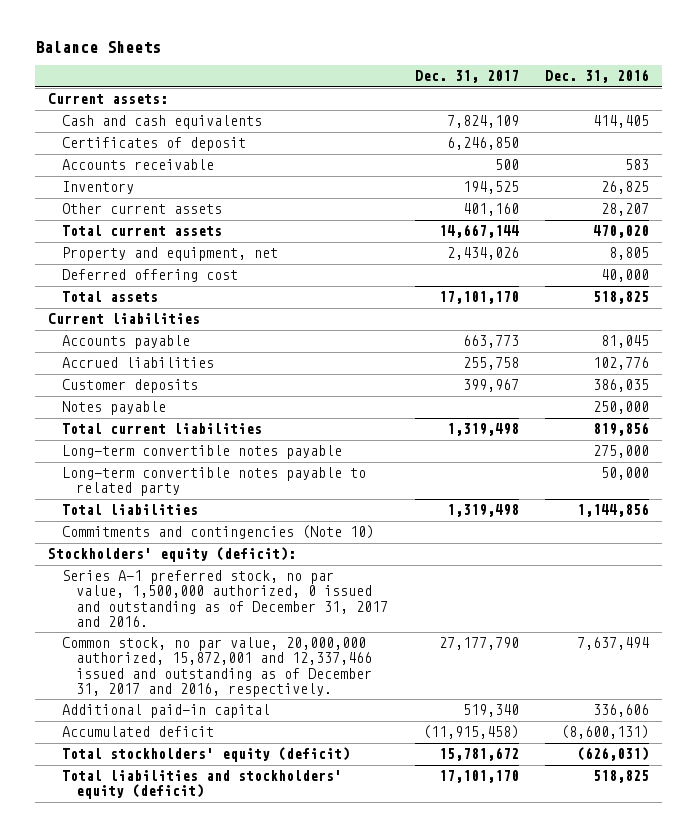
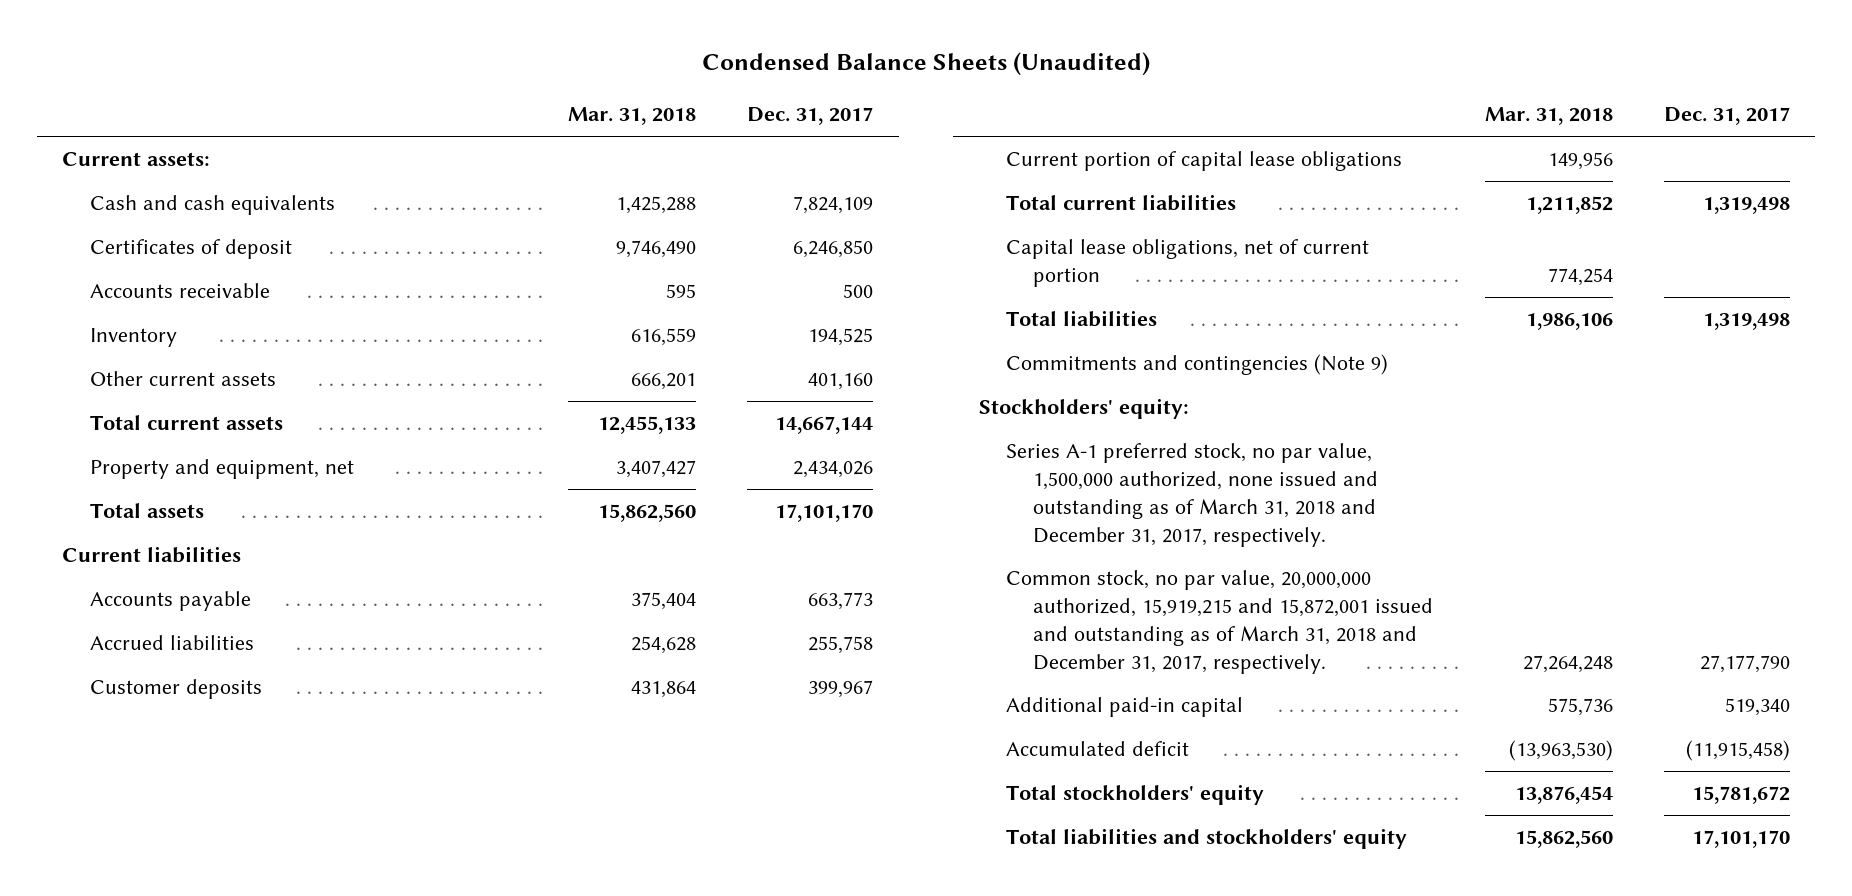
[35,41,162,54] Balance Sheets -> [701,52,1150,77] Condensed Balance Sheets (Unaudited)
[545,69,650,84] Dec. 31, 2016 -> none
none -> [568,107,697,126] Mar. 31, 2018
[62,269,239,283] Deferred offering cost -> none
[62,401,167,416] Notes payable -> none
none -> [1006,151,1403,172] Current portion of capital lease obligations
[62,445,343,460] Long-term convertible notes payable -> none
[62,467,367,497] Long-term convertible notes payable to related party -> none
none -> [1006,239,1370,287] Capital lease obligations, net of current portion
[62,525,375,540] Commitments and contingencies (Note 10) -> [1006,354,1389,376] Commitments and contingencies (Note 9)
[48,547,297,563] Stockholders' equity (deficit): -> [978,398,1189,420] Stockholders' equity:
[62,570,389,627] Series A-1 preferred stock, no par value, 1,500,000 authorized, 0 issued and outstanding as of December 31, 2017 and 2016. -> [1006,443,1379,547] Series A-1 preferred stock, no par value, 1,500,000 authorized, none issued and outstanding as of March 31, 2018 and December 31, 2017, respectively.
[62,637,373,697] Common stock, no par value, 20,000,000 authorized, 15,872,001 and 12,337,466 issued and outstanding as of December 31, 2017 and 2016, respectively. -> [1006,570,1434,674] Common stock, no par value, 20,000,000 authorized, 15,919,215 and 15,872,001 issued and outstanding as of March 31, 2018 and December 31, 2017, respectively.
[62,747,351,763] Total stockholders' equity (deficit) -> [1006,784,1265,806] Total stockholders' equity
[62,770,343,800] Total liabilities and stockholders' equity (deficit) -> [1006,828,1408,850] Total liabilities and stockholders' equity

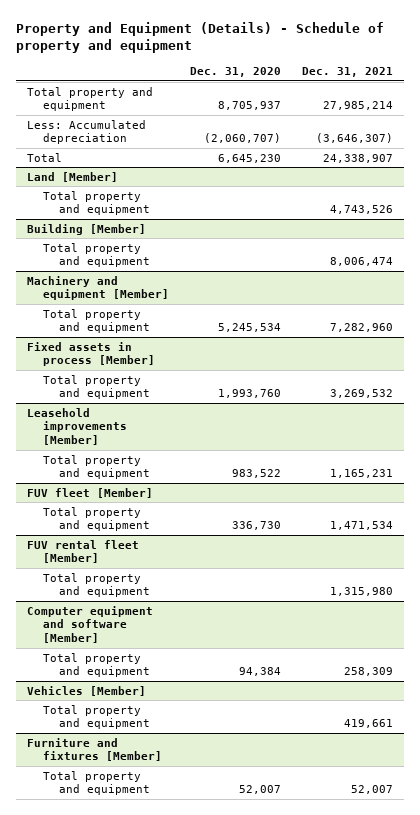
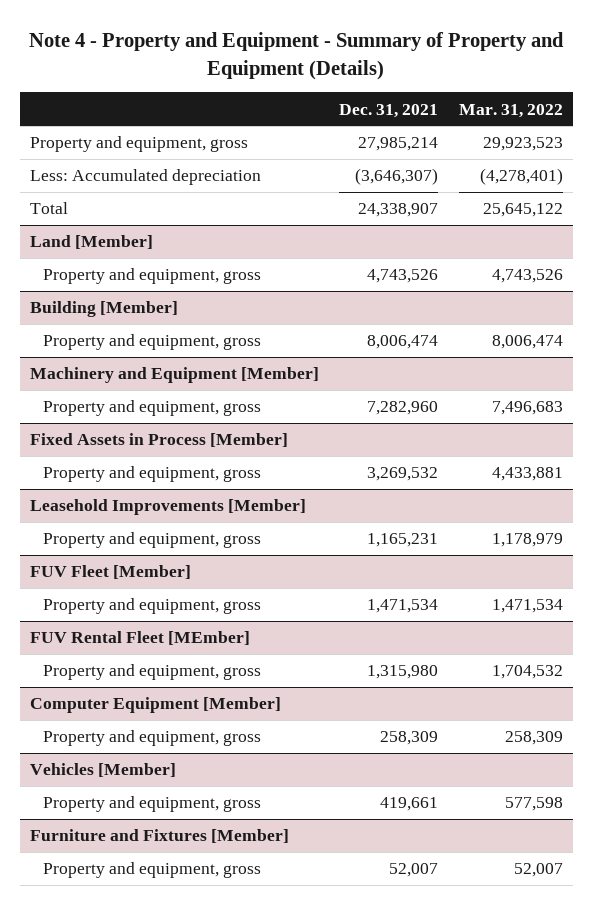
[16,22,385,54] Property and Equipment (Details) - Schedule of property and equipment -> [29,32,565,80] Note 4 - Property and Equipment - Summary of Property and Equipment (Details)
[190,66,282,77] Dec. 31, 2020 -> none
none -> [458,103,563,118] Mar. 31, 2022
[26,86,153,112] Total property and equipment -> [29,136,248,153] Property and equipment, gross
[42,190,150,216] Total property and equipment -> [43,268,262,285] Property and equipment, gross
[42,242,150,268] Total property and equipment -> [43,334,262,351] Property and equipment, gross
[26,275,169,301] Machinery and equipment [Member] -> [29,367,319,384] Machinery and Equipment [Member]
[42,308,150,334] Total property and equipment -> [43,400,262,417] Property and equipment, gross
[26,341,155,367] Fixed assets in process [Member] -> [29,433,288,448] Fixed Assets in Process [Member]
[42,374,150,400] Total property and equipment -> [43,466,262,483] Property and equipment, gross
[26,407,127,446] Leasehold improvements [Member] -> [29,499,306,516] Leasehold Improvements [Member]
[42,454,150,480] Total property and equipment -> [43,532,262,549] Property and equipment, gross
[26,487,153,498] FUV fleet [Member] -> [29,565,191,580] FUV Fleet [Member]
[42,506,150,532] Total property and equipment -> [43,598,262,615] Property and equipment, gross
[26,539,139,564] FUV rental fleet [Member] -> [29,631,250,646] FUV Rental Fleet [MEmber]
[42,572,150,598] Total property and equipment -> [43,664,262,681] Property and equipment, gross
[26,605,153,644] Computer equipment and software [Member] -> [29,697,281,714] Computer Equipment [Member]
[42,652,150,678] Total property and equipment -> [43,730,262,747] Property and equipment, gross
[42,704,150,730] Total property and equipment -> [43,796,262,813] Property and equipment, gross
[26,737,162,762] Furniture and fixtures [Member] -> [29,829,289,844] Furniture and Fixtures [Member]
[42,770,150,796] Total property and equipment -> [43,862,262,879] Property and equipment, gross

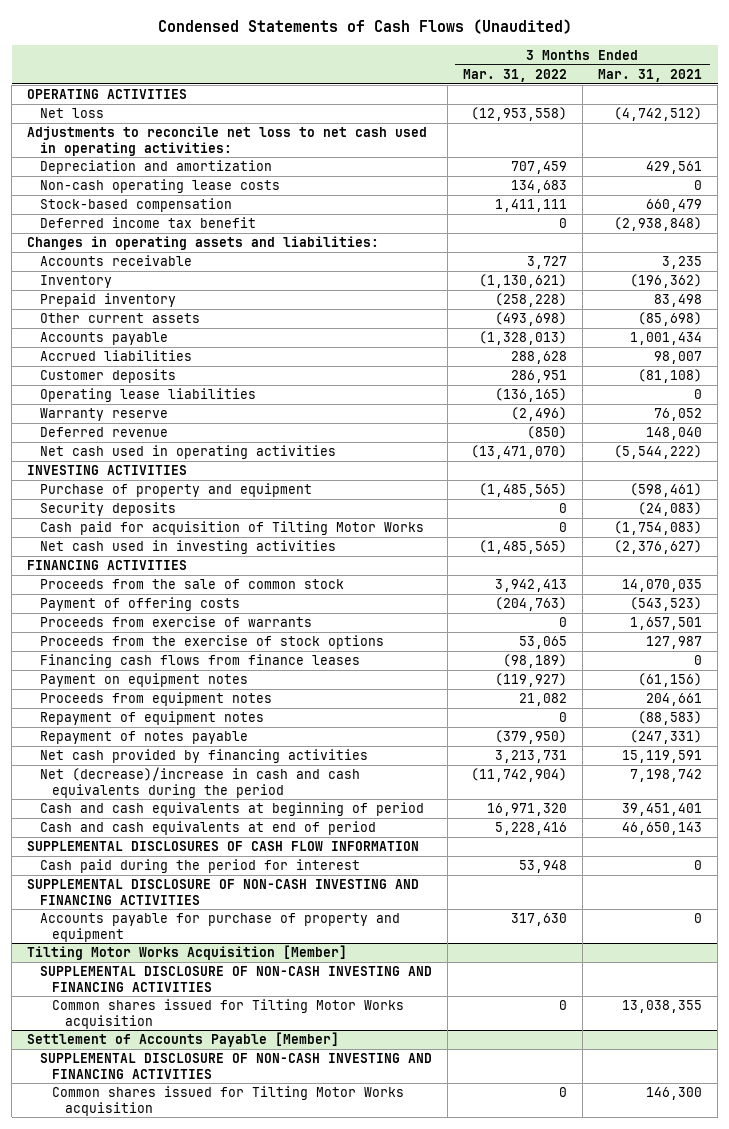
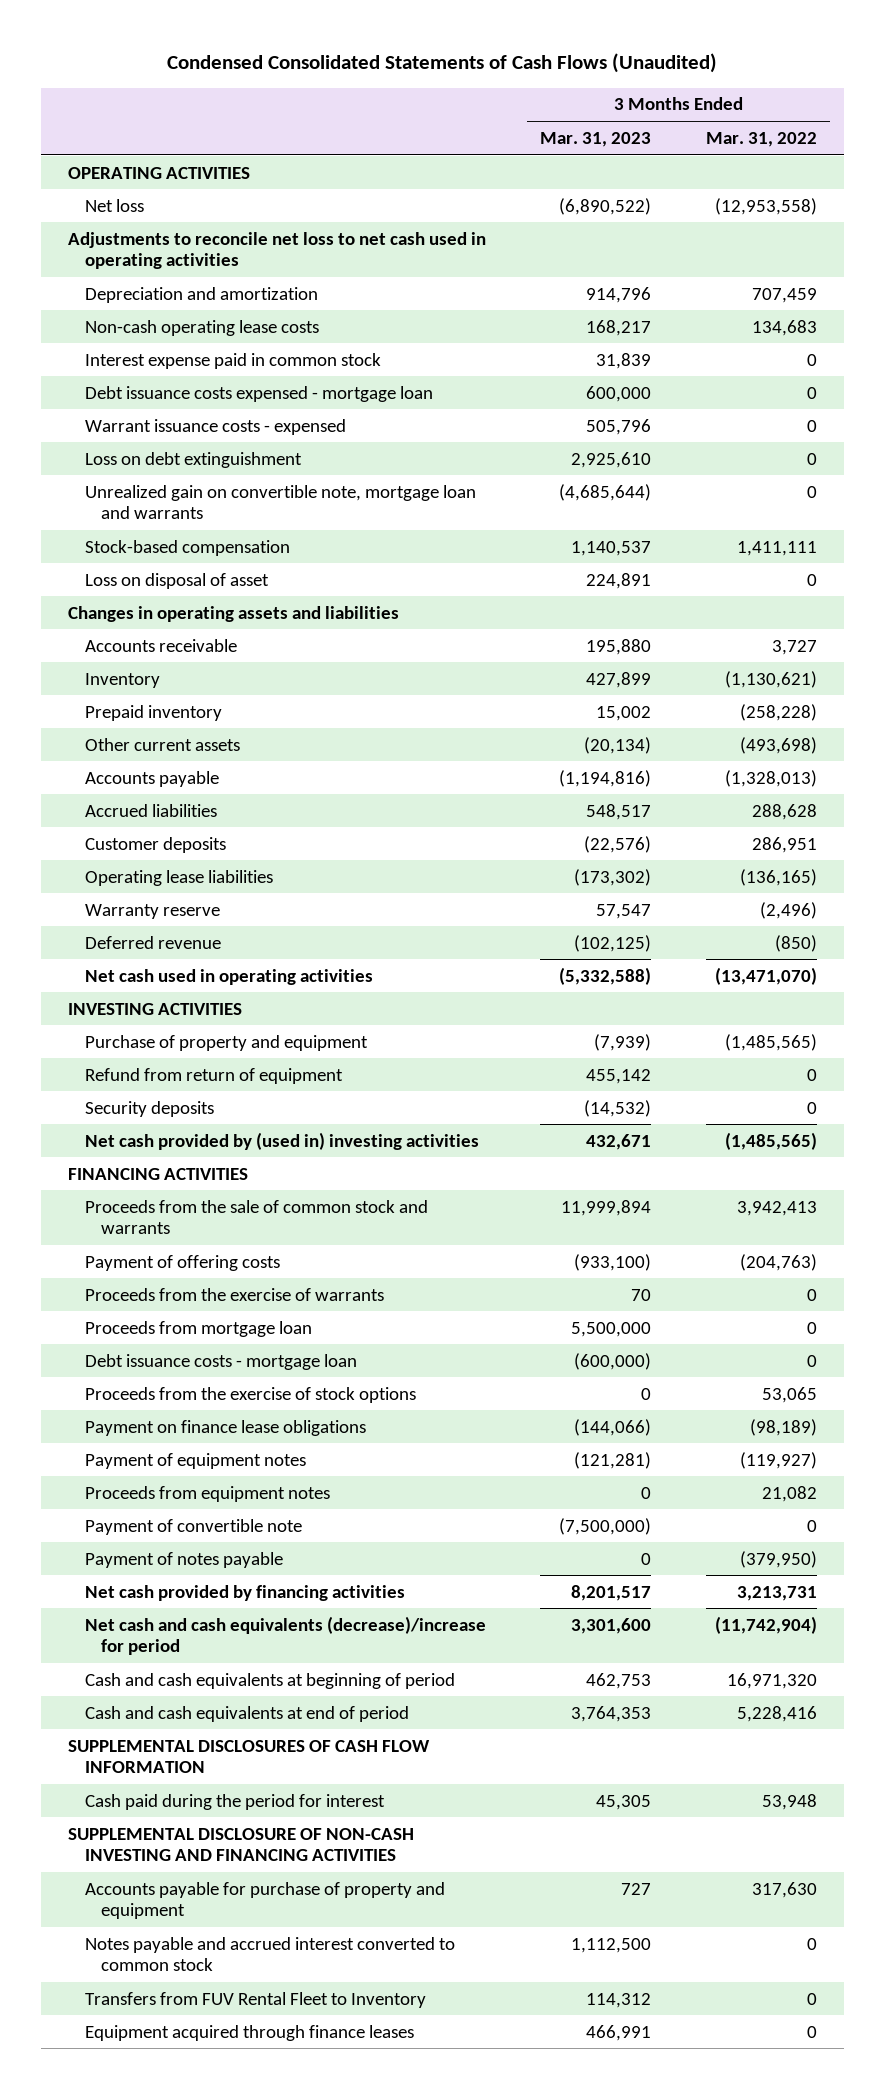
[157,19,572,35] Condensed Statements of Cash Flows (Unaudited) -> [167,53,718,74] Condensed Consolidated Statements of Cash Flows (Unaudited)
[598,68,703,82] Mar. 31, 2021 -> none
none -> [540,131,652,147] Mar. 31, 2023
[27,126,428,156] Adjustments to reconcile net loss to net cash used in operating activities: -> [68,231,487,270] Adjustments to reconcile net loss to net cash used in operating activities
none -> [84,352,381,369] Interest expense paid in common stock
none -> [84,385,433,402] Debt issuance costs expensed - mortgage loan
none -> [84,418,346,435] Warrant issuance costs - expensed
none -> [84,451,302,468] Loss on debt extinguishment
none -> [84,484,476,520] Unrealized gain on convertible note, mortgage loan and warrants
[39,217,256,229] Deferred income tax benefit -> none
none -> [84,572,269,589] Loss on disposal of asset
[27,236,380,251] Changes in operating assets and liabilities: -> [68,605,400,622] Changes in operating assets and liabilities
none -> [84,1067,343,1084] Refund from return of equipment
[39,521,424,536] Cash paid for acquisition of Tilting Motor Works -> none
[39,540,336,555] Net cash used in investing activities -> [84,1131,479,1150] Net cash provided by (used in) investing activities
[39,579,344,590] Proceeds from the sale of common stock -> [84,1199,428,1235] Proceeds from the sale of common stock and warrants
[39,616,312,628] Proceeds from exercise of warrants -> [84,1287,384,1301] Proceeds from the exercise of warrants
none -> [84,1320,312,1337] Proceeds from mortgage loan
none -> [84,1353,357,1370] Debt issuance costs - mortgage loan
[39,654,360,669] Financing cash flows from finance leases -> [84,1419,366,1436] Payment on finance lease obligations
[39,673,248,688] Payment on equipment notes -> [84,1452,306,1469] Payment of equipment notes
[39,711,264,726] Repayment of equipment notes -> none
none -> [84,1518,302,1535] Payment of convertible note
[39,731,248,745] Repayment of notes payable -> [84,1551,283,1568] Payment of notes payable
[39,767,360,798] Net (decrease)/increase in cash and cash equivalents during the period -> [84,1615,486,1656] Net cash and cash equivalents (decrease)/increase for period
[27,945,348,961] Tilting Motor Works Acquisition [Member] -> none
[39,966,432,992] SUPPLEMENTAL DISCLOSURE OF NON-CASH INVESTING AND FINANCING ACTIVITIES -> none
[52,999,405,1029] Common shares issued for Tilting Motor Works acquisition -> none
[27,1032,340,1048] Settlement of Accounts Payable [Member] -> none
[39,1053,432,1079] SUPPLEMENTAL DISCLOSURE OF NON-CASH INVESTING AND FINANCING ACTIVITIES -> none
[52,1086,405,1116] Common shares issued for Tilting Motor Works acquisition -> none
none -> [84,1936,455,1972] Notes payable and accrued interest converted to common stock
none -> [84,1991,426,2008] Transfers from FUV Rental Fleet to Inventory
none -> [84,2024,414,2041] Equipment acquired through finance leases

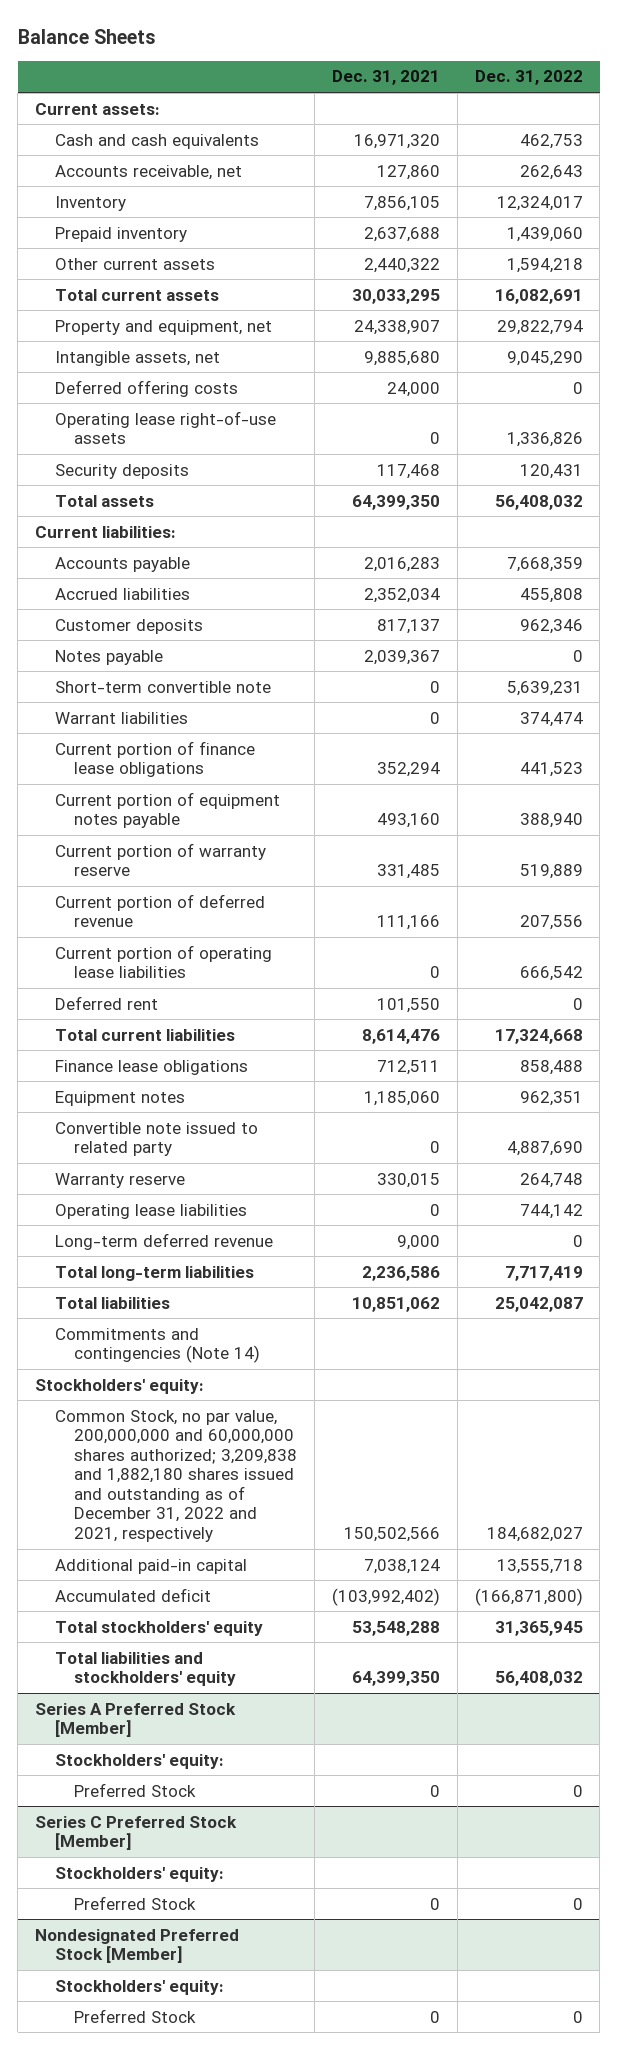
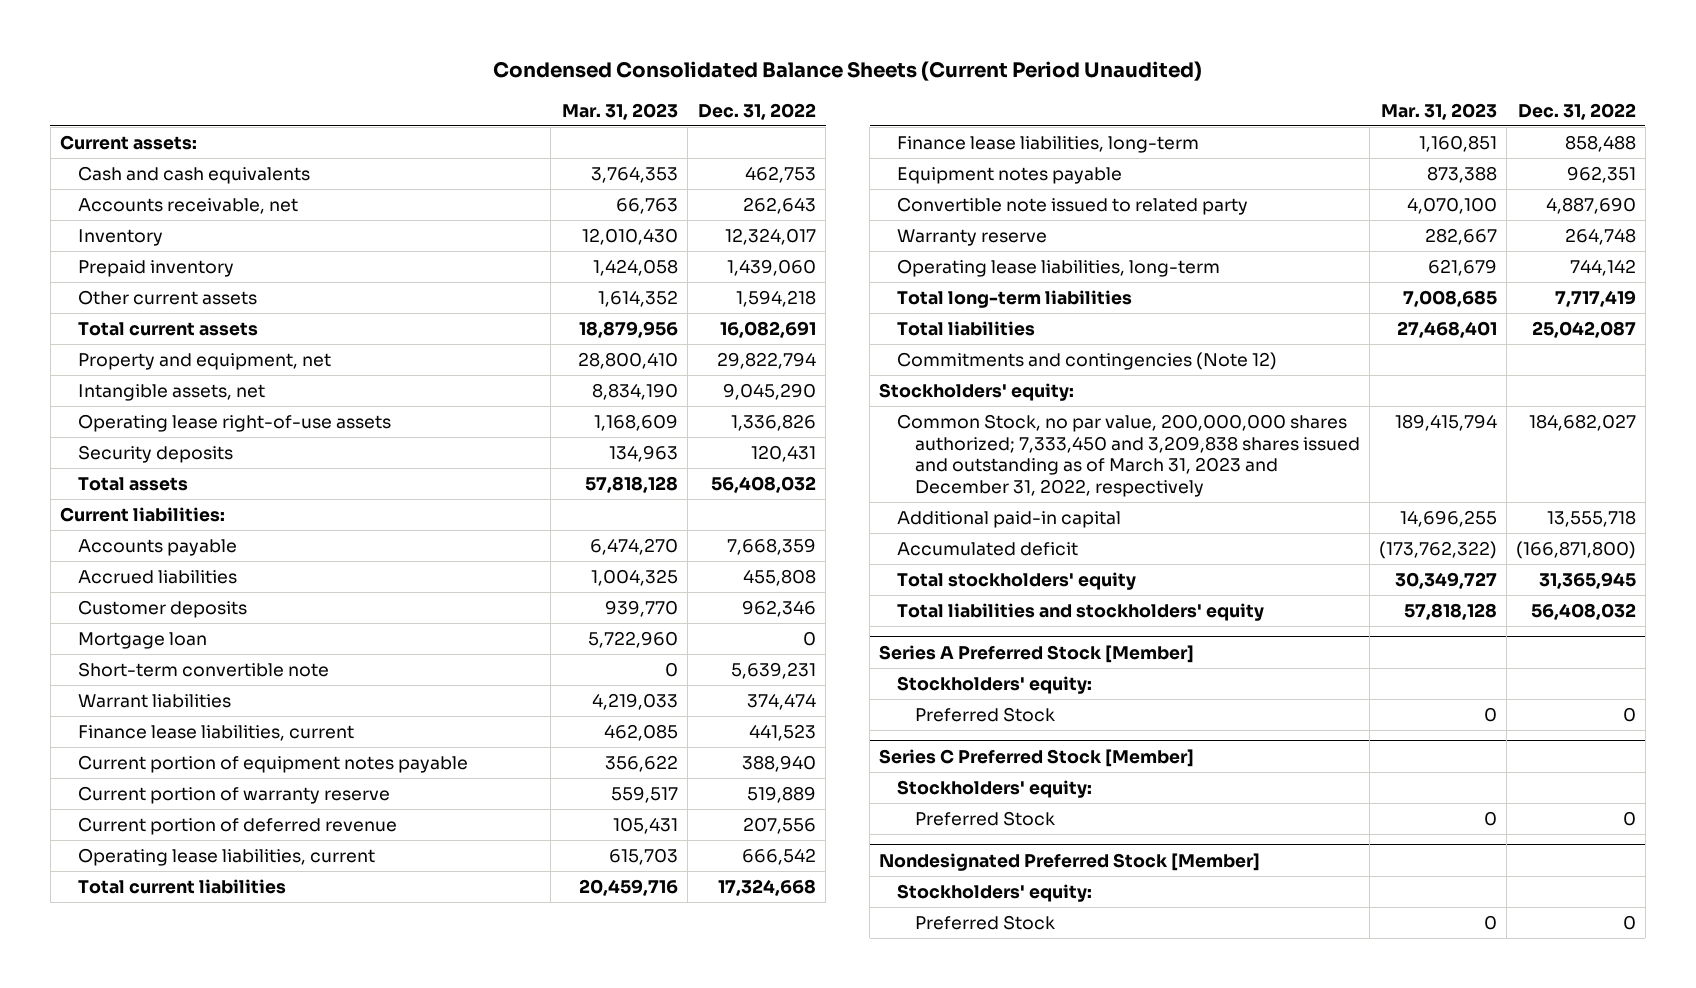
[17,28,155,44] Balance Sheets -> [492,61,1202,82] Condensed Consolidated Balance Sheets (Current Period Unaudited)
[331,70,440,86] Dec. 31, 2021 -> none
none -> [561,102,678,120] Mar. 31, 2023
[54,379,238,397] Deferred offering costs -> none
[54,649,163,665] Notes payable -> none
none -> [77,631,207,649] Mortgage loan
[54,740,255,778] Current portion of finance lease obligations -> [77,724,354,741] Finance lease liabilities, current
[54,995,158,1010] Deferred rent -> none
[54,944,272,979] Current portion of operating lease liabilities -> [77,847,375,866] Operating lease liabilities, current
[54,1059,248,1075] Finance lease obligations -> [897,135,1200,153] Finance lease liabilities, long-term
[54,1090,185,1106] Equipment notes -> [897,166,1123,184] Equipment notes payable
[54,1232,273,1250] Long-term deferred revenue -> none
[54,1203,247,1219] Operating lease liabilities -> [897,258,1221,277] Operating lease liabilities, long-term
[54,1327,261,1364] Commitments and contingencies (Note 14) -> [897,351,1278,370] Commitments and contingencies (Note 12)
[54,1409,298,1542] Common Stock, no par value, 200,000,000 and 60,000,000 shares authorized; 3,209,838 and 1,882,180 shares issued and outstanding as of December 31, 2022 and 2021, respectively -> [897,413,1361,497] Common Stock, no par value, 200,000,000 shares authorized; 7,333,450 and 3,209,838 shares issued and outstanding as of March 31, 2023 and December 31, 2022, respectively

